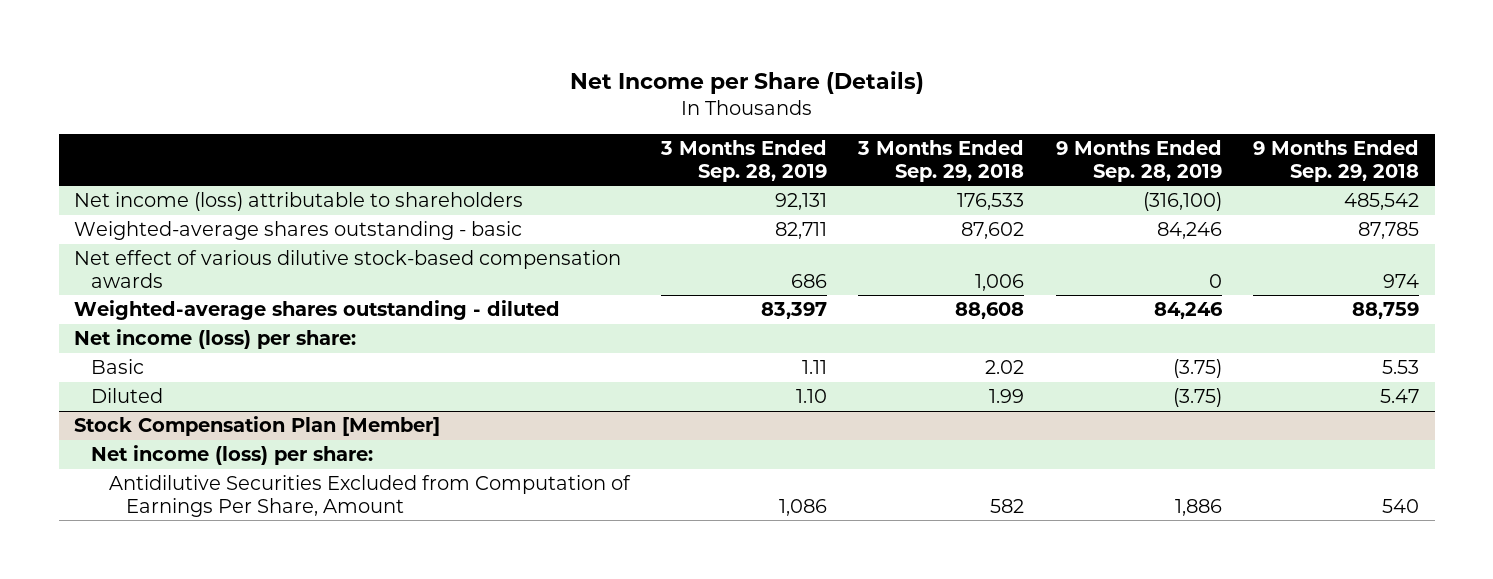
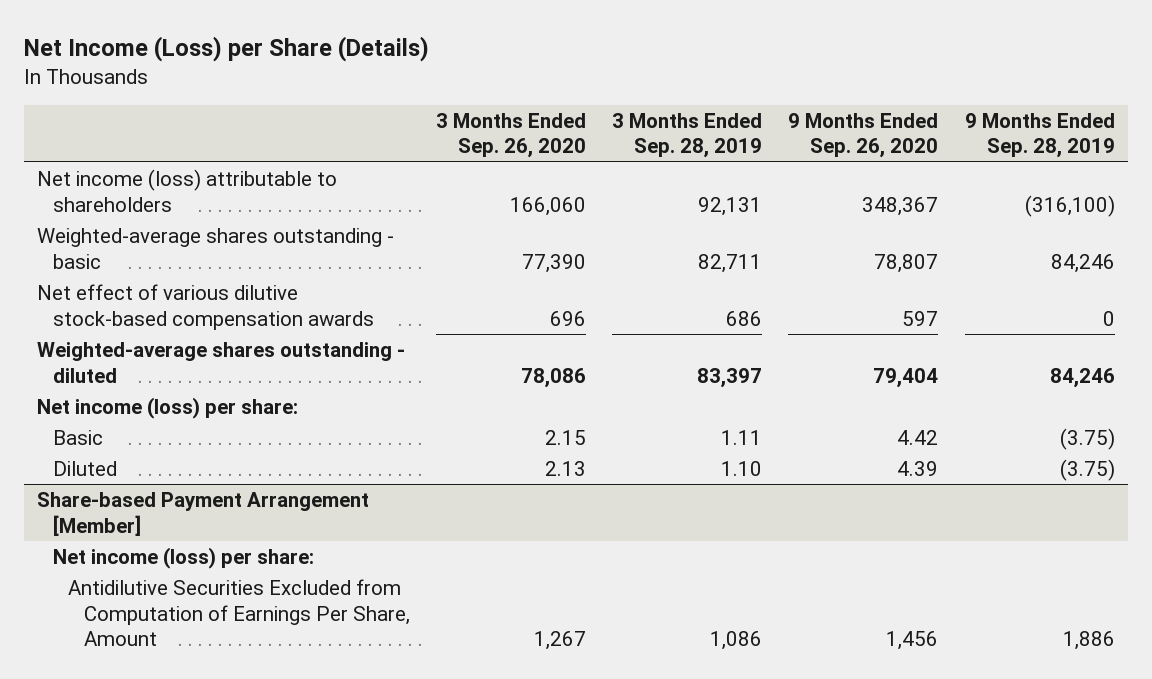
[569,70,924,94] Net Income per Share (Details) -> [24,36,430,63] Net Income (Loss) per Share (Details)
[857,140,1025,182] 3 Months Ended Sep. 29, 2018 -> none
[1252,140,1419,182] 9 Months Ended Sep. 29, 2018 -> none
none -> [436,112,587,159] 3 Months Ended Sep. 26, 2020
none -> [788,112,939,159] 9 Months Ended Sep. 26, 2020
[74,416,441,437] Stock Compensation Plan [Member] -> [37,491,370,536] Share-based Payment Arrangement [Member]

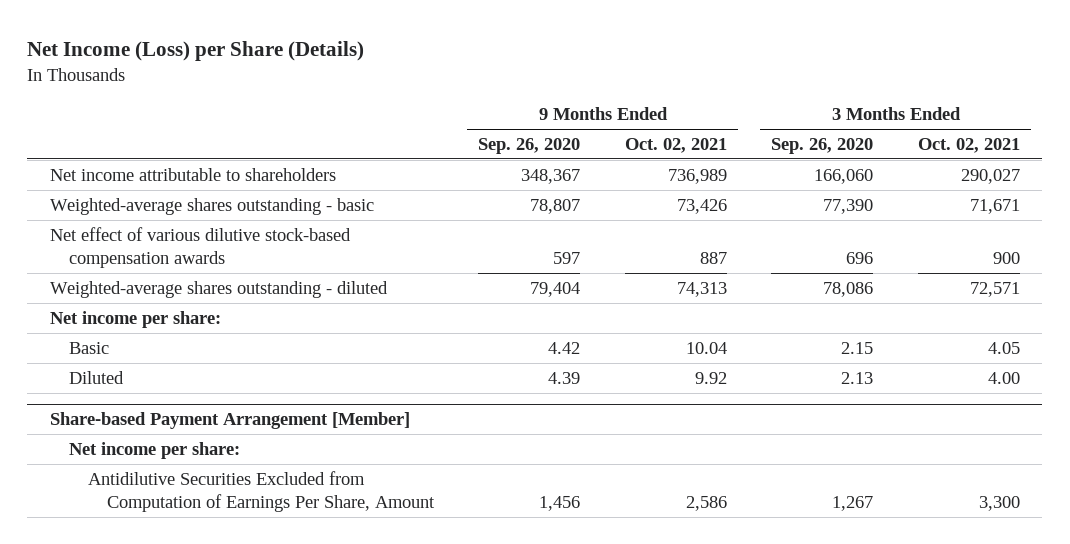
[612,112,763,159] 3 Months Ended Sep. 28, 2019 -> none
[964,112,1115,159] 9 Months Ended Sep. 28, 2019 -> none
none -> [624,137,727,153] Oct. 02, 2021
none -> [917,137,1020,153] Oct. 02, 2021
[37,168,338,212] Net income (loss) attributable to shareholders -> [49,167,336,181] Net income attributable to shareholders
[37,396,299,419] Net income (loss) per share: -> [49,310,221,328] Net income per share:
[52,546,314,569] Net income (loss) per share: -> [68,441,240,459] Net income per share:

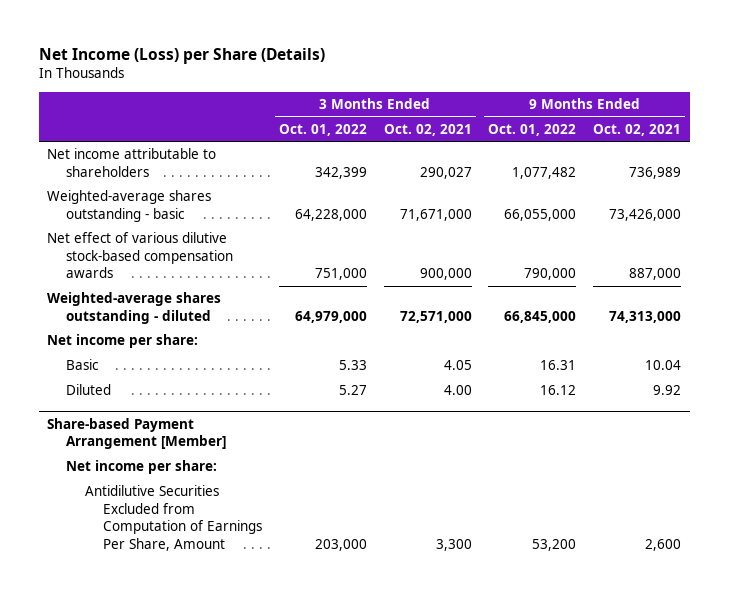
[478,137,581,154] Sep. 26, 2020 -> none
[771,137,874,154] Sep. 26, 2020 -> none
none -> [278,123,367,136] Oct. 01, 2022
none -> [488,123,577,136] Oct. 01, 2022
[676,198,727,214] 73,426 -> [609,208,682,221] 73,426,000
[969,198,1020,214] 71,671 -> [399,208,472,221] 71,671,000
[699,251,727,264] 887 -> [629,268,682,281] 887,000
[992,251,1020,264] 900 -> [419,268,472,281] 900,000
[676,281,727,297] 74,313 -> [609,310,682,323] 74,313,000
[969,281,1020,297] 72,571 -> [399,310,472,323] 72,571,000
[685,495,727,511] 2,586 -> [645,538,682,551] 2,600

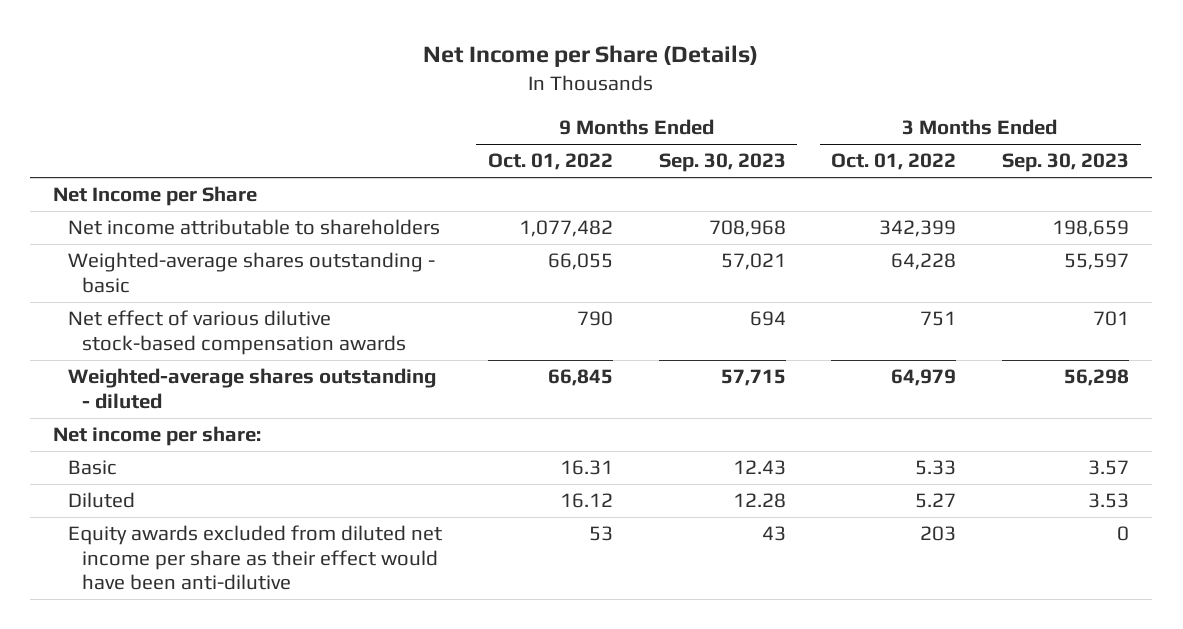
[38,47,325,64] Net Income (Loss) per Share (Details) -> [423,45,759,68] Net Income per Share (Details)
[383,123,472,136] Oct. 02, 2021 -> none
[593,123,682,136] Oct. 02, 2021 -> none
none -> [658,153,786,173] Sep. 30, 2023
none -> [1002,153,1130,173] Sep. 30, 2023
none -> [53,186,258,207] Net Income per Share
[294,208,367,221] 64,228,000 -> [891,253,957,271] 64,228
[504,208,577,221] 66,055,000 -> [547,253,613,271] 66,055
[314,268,367,281] 751,000 -> [920,311,957,327] 751
[524,268,577,281] 790,000 -> [576,311,613,327] 790
[294,310,367,323] 64,979,000 -> [891,369,957,387] 64,979
[504,310,577,323] 66,845,000 -> [547,369,613,387] 66,845
[47,417,226,450] Share-based Payment Arrangement [Member] -> none
[65,460,217,475] Net income per share: -> none
[84,485,263,551] Antidilutive Securities Excluded from Computation of Earnings Per Share, Amount -> none
none -> [67,525,442,591] Equity awards excluded from diluted net income per share as their effect would have been anti-dilutive

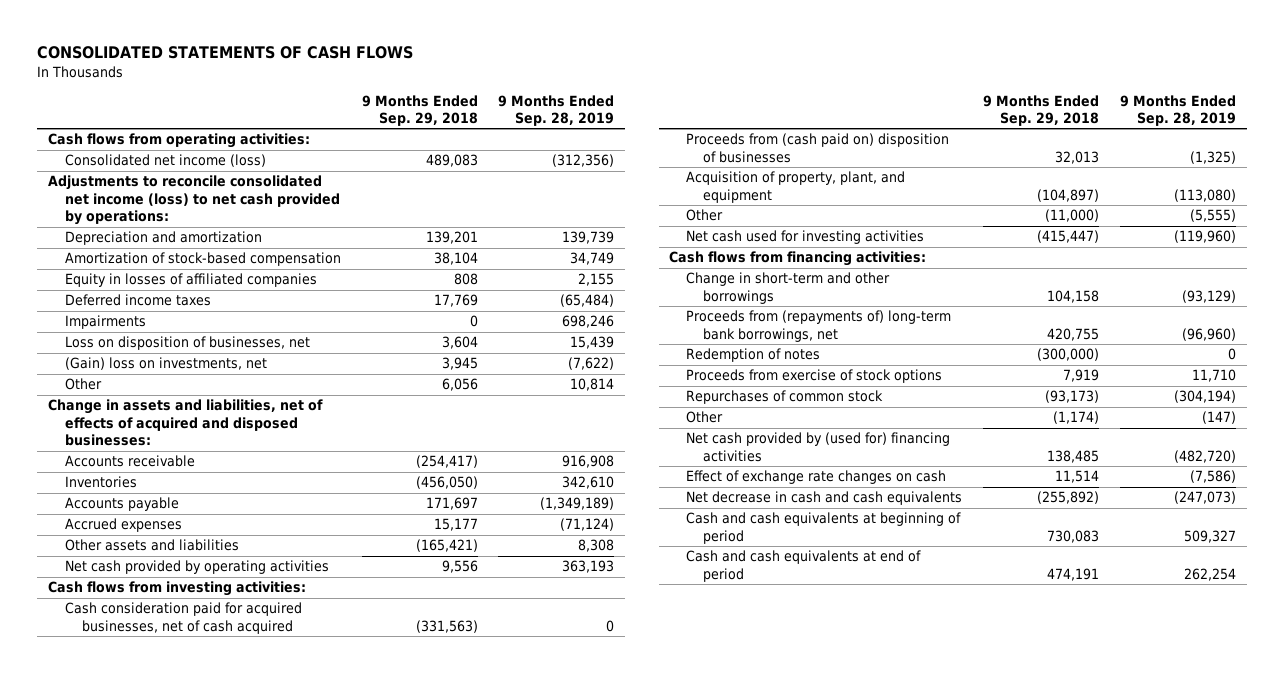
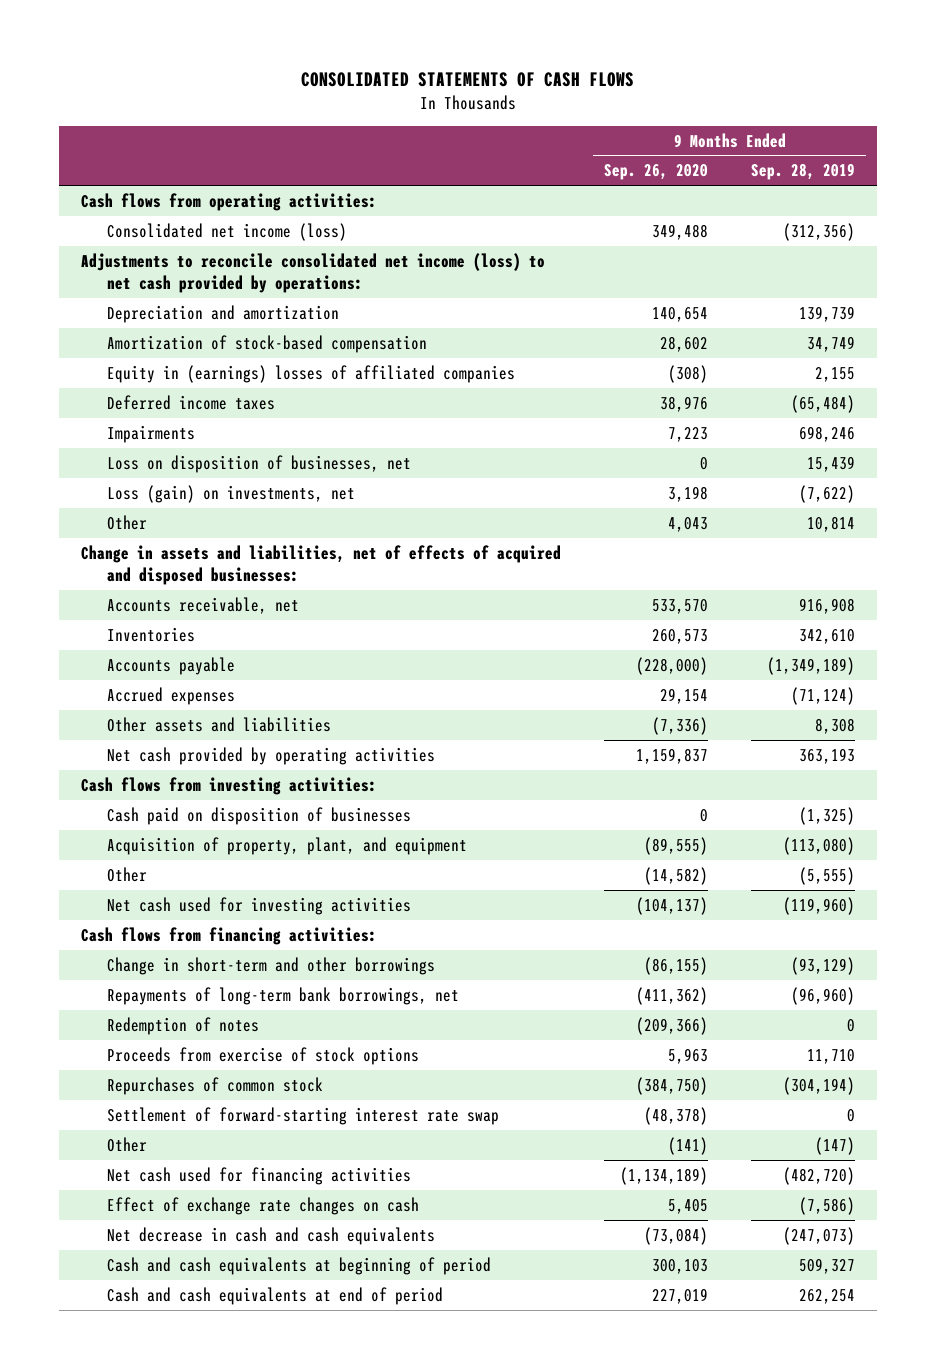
[361,94,478,126] 9 Months Ended Sep. 29, 2018 -> none
none -> [604,164,709,181] Sep. 26, 2020
[64,273,317,288] Equity in losses of affiliated companies -> [106,364,515,383] Equity in (earnings) losses of affiliated companies
[64,357,267,371] (Gain) loss on investments, net -> [106,484,355,503] Loss (gain) on investments, net
[64,455,195,468] Accounts receivable -> [106,596,299,614] Accounts receivable, net
[64,602,302,634] Cash consideration paid for acquired businesses, net of cash acquired -> none
[686,133,950,163] Proceeds from (cash paid on) disposition of businesses -> [106,806,411,825] Cash paid on disposition of businesses
[686,310,952,342] Proceeds from (repayments of) long-term bank borrowings, net -> [106,986,459,1005] Repayments of long-term bank borrowings, net
none -> [106,1106,499,1125] Settlement of forward-starting interest rate swap
[686,432,951,462] Net cash provided by (used for) financing activities -> [106,1166,411,1185] Net cash used for financing activities

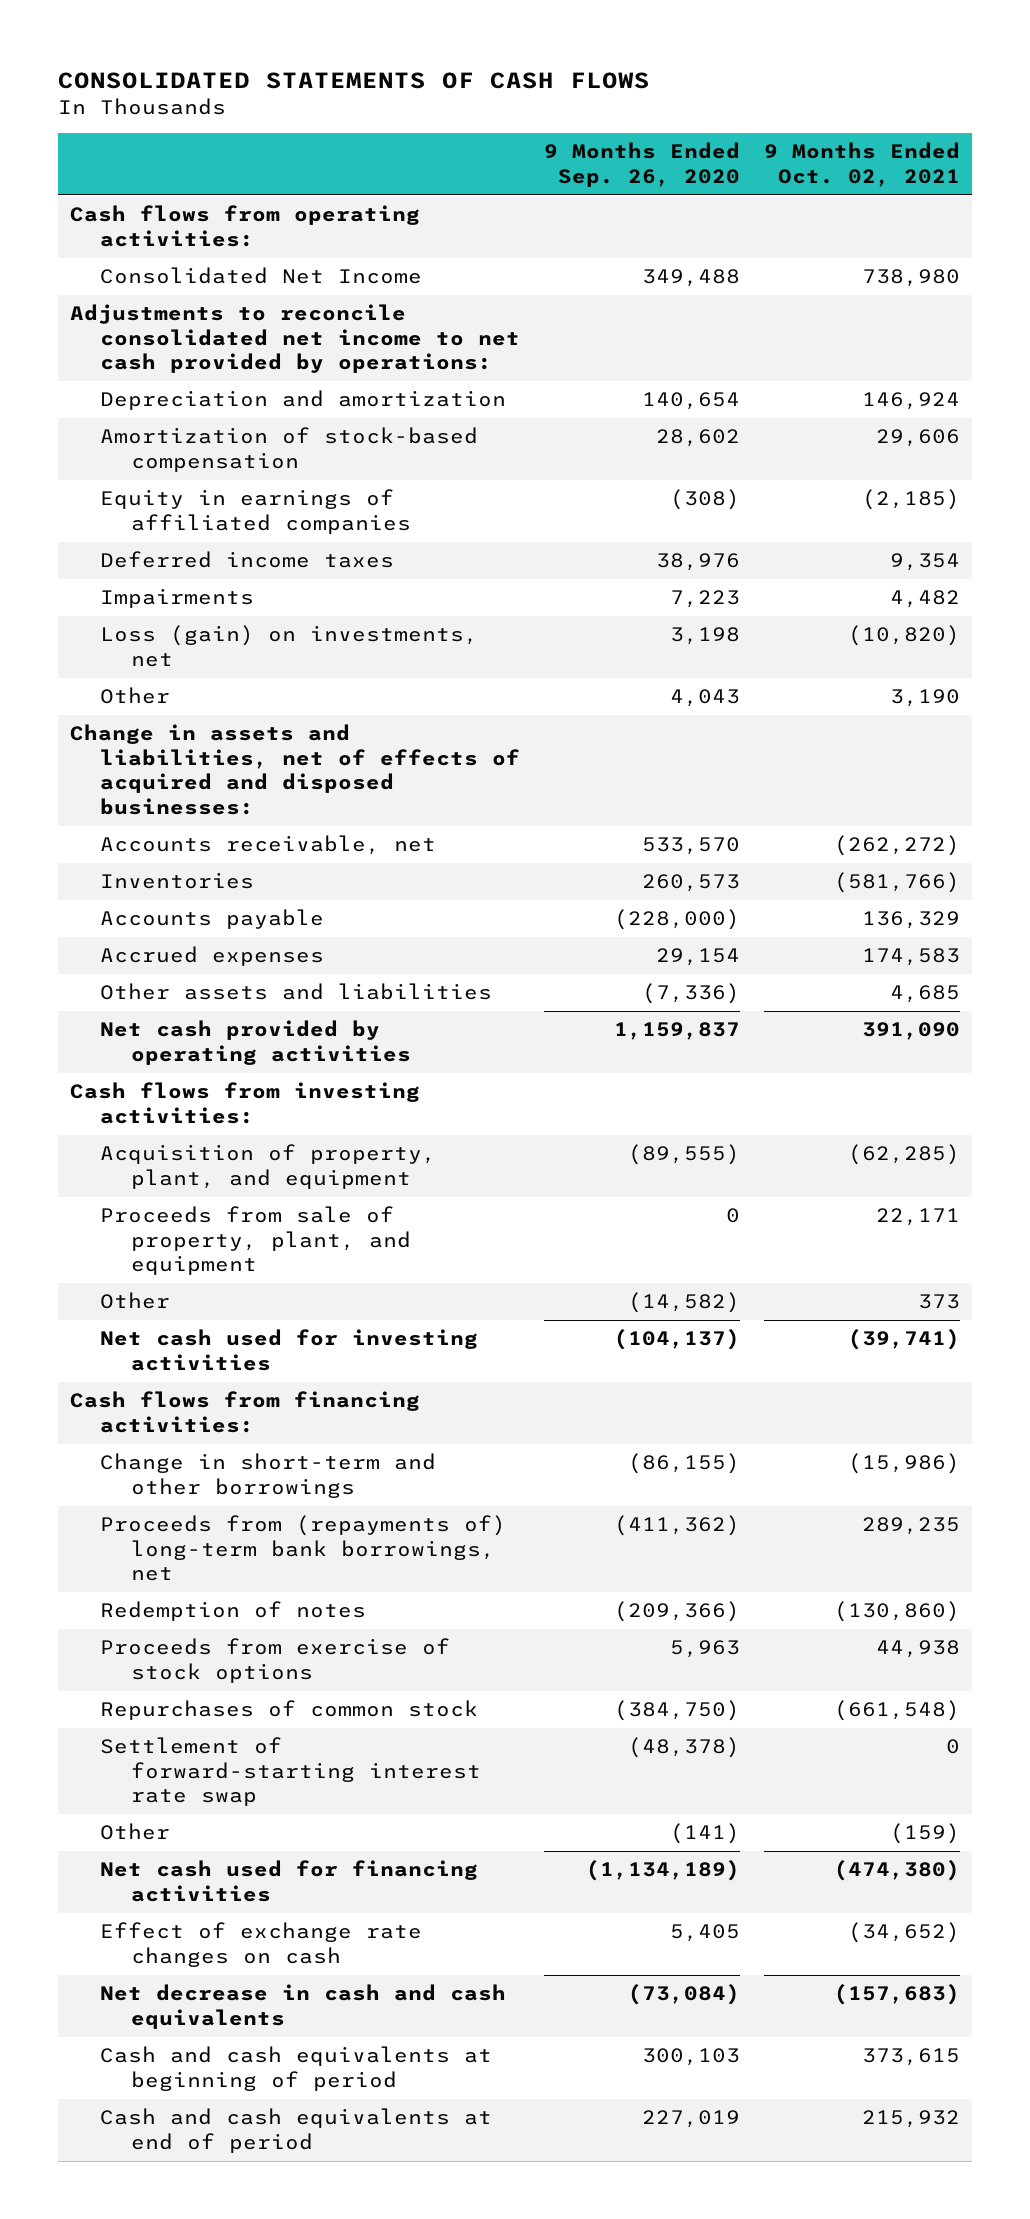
[751,163,856,181] Sep. 28, 2019 -> none
none -> [764,142,961,187] 9 Months Ended Oct. 02, 2021
[106,222,347,241] Consolidated net income (loss) -> [100,267,423,285] Consolidated Net Income
[80,252,545,294] Adjustments to reconcile consolidated net income (loss) to net cash provided by operations: -> [69,304,521,374] Adjustments to reconcile consolidated net income to net cash provided by operations:
[106,364,515,383] Equity in (earnings) losses of affiliated companies -> [100,489,411,534] Equity in earnings of affiliated companies
[106,454,411,473] Loss on disposition of businesses, net -> none
[106,806,411,825] Cash paid on disposition of businesses -> none
none -> [100,1206,411,1276] Proceeds from sale of property, plant, and equipment
[106,986,459,1005] Repayments of long-term bank borrowings, net -> [100,1515,507,1582] Proceeds from (repayments of) long-term bank borrowings, net

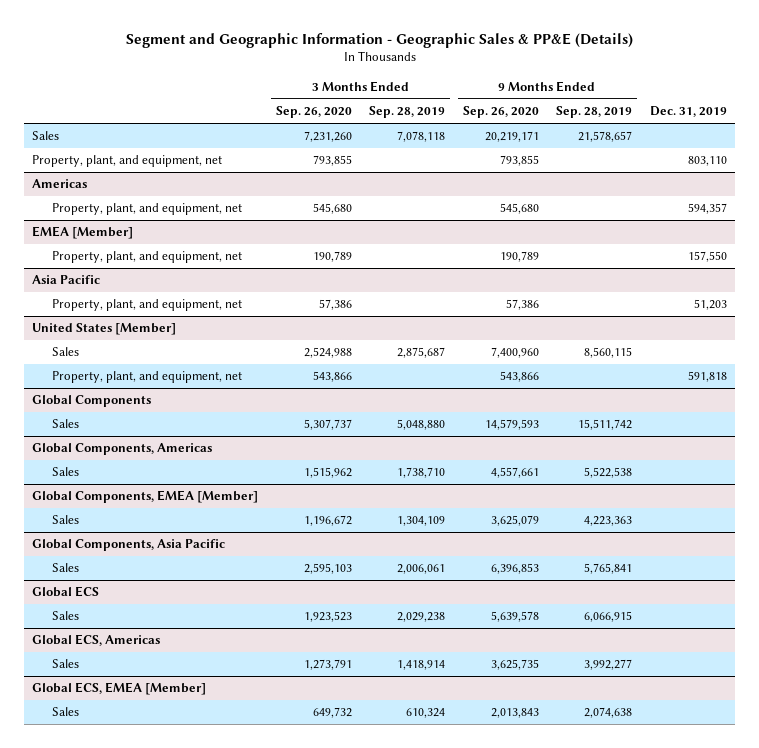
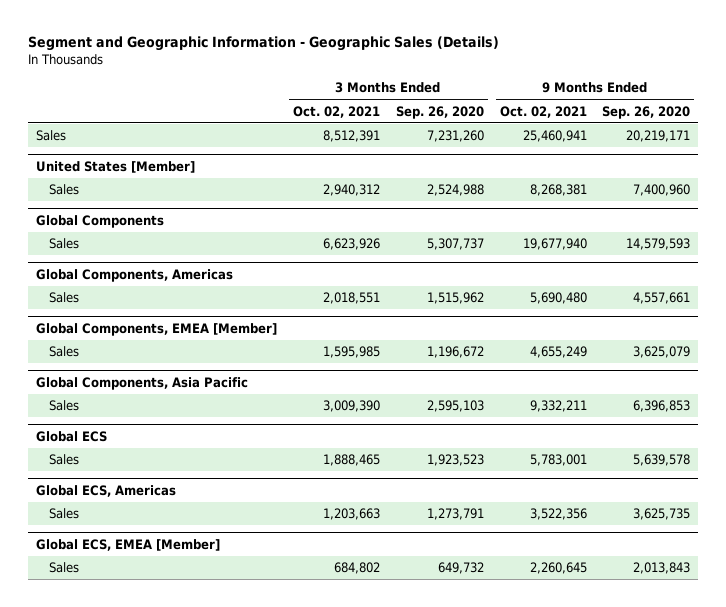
[125,32,633,48] Segment and Geographic Information - Geographic Sales & PP&E (Details) -> [27,35,499,51] Segment and Geographic Information - Geographic Sales (Details)
[369,106,446,119] Sep. 28, 2019 -> none
[556,106,633,119] Sep. 28, 2019 -> none
[649,106,727,118] Dec. 31, 2019 -> none
none -> [292,105,380,118] Oct. 02, 2021
none -> [499,105,587,118] Oct. 02, 2021
[32,155,223,168] Property, plant, and equipment, net -> none
[32,179,88,189] Americas -> none
[51,203,242,216] Property, plant, and equipment, net -> none
[32,226,134,240] EMEA [Member] -> none
[51,251,242,264] Property, plant, and equipment, net -> none
[32,275,101,285] Asia Pacific -> none
[51,299,242,312] Property, plant, and equipment, net -> none
[51,371,242,384] Property, plant, and equipment, net -> none

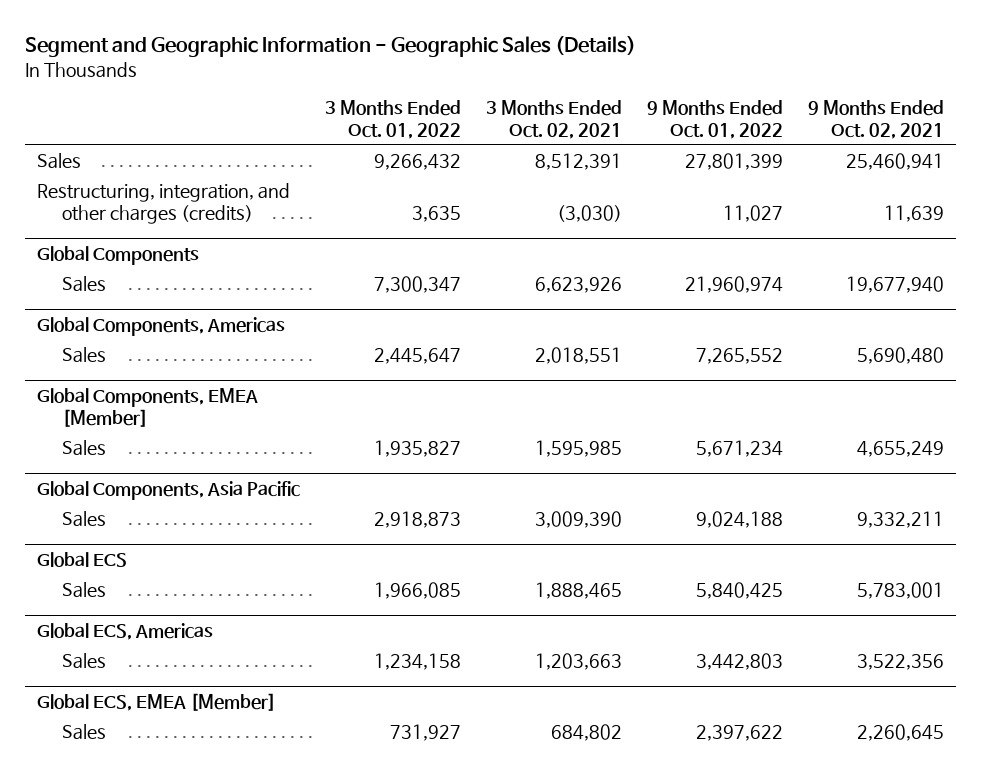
[395,105,484,119] Sep. 26, 2020 -> none
[602,105,691,119] Sep. 26, 2020 -> none
none -> [325,100,462,140] 3 Months Ended Oct. 01, 2022
none -> [647,100,784,140] 9 Months Ended Oct. 01, 2022
[35,160,195,173] United States [Member] -> none
[49,184,80,196] Sales -> none
none -> [37,183,291,225] Restructuring, integration, and other charges (credits)

